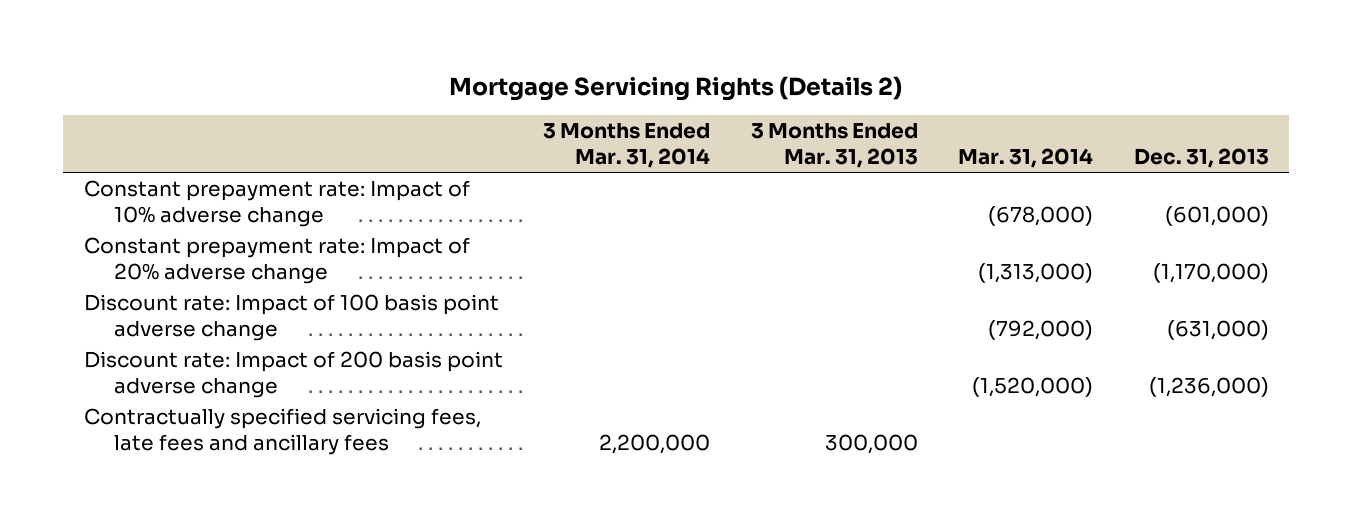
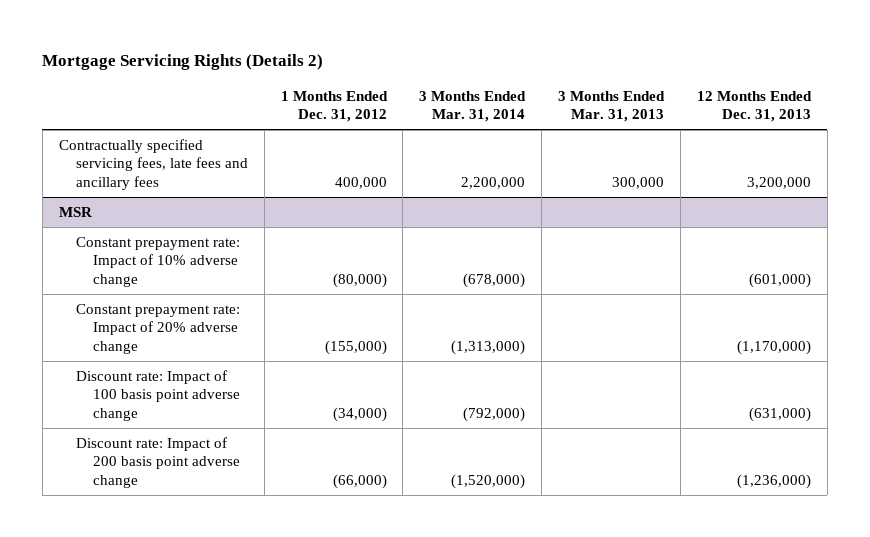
[958,148,1094,169] Mar. 31, 2014 -> none
[1133,148,1269,169] Dec. 31, 2013 -> none
none -> [280,90,388,123] 1 Months Ended Dec. 31, 2012
none -> [697,90,813,123] 12 Months Ended Dec. 31, 2013
[83,180,470,227] Constant prepayment rate: Impact of 10% adverse change -> none
[83,237,470,284] Constant prepayment rate: Impact of 20% adverse change -> none
[83,294,499,341] Discount rate: Impact of 100 basis point adverse change -> none
[83,351,503,398] Discount rate: Impact of 200 basis point adverse change -> none
none -> [58,206,92,217] MSR
none -> [75,236,240,287] Constant prepayment rate: Impact of 10% adverse change
none -> [75,303,240,354] Constant prepayment rate: Impact of 20% adverse change
none -> [75,369,240,421] Discount rate: Impact of 100 basis point adverse change
none -> [75,436,240,488] Discount rate: Impact of 200 basis point adverse change

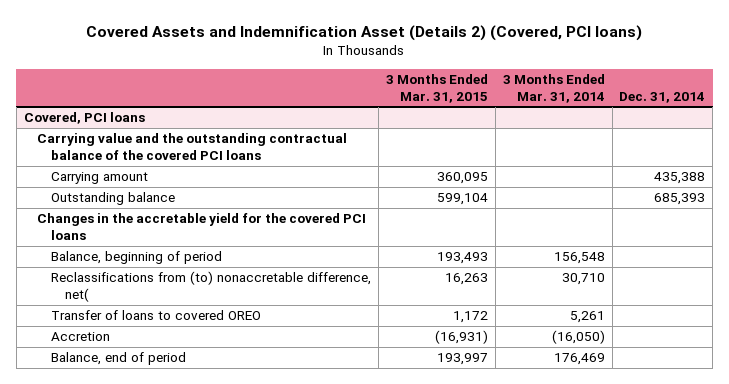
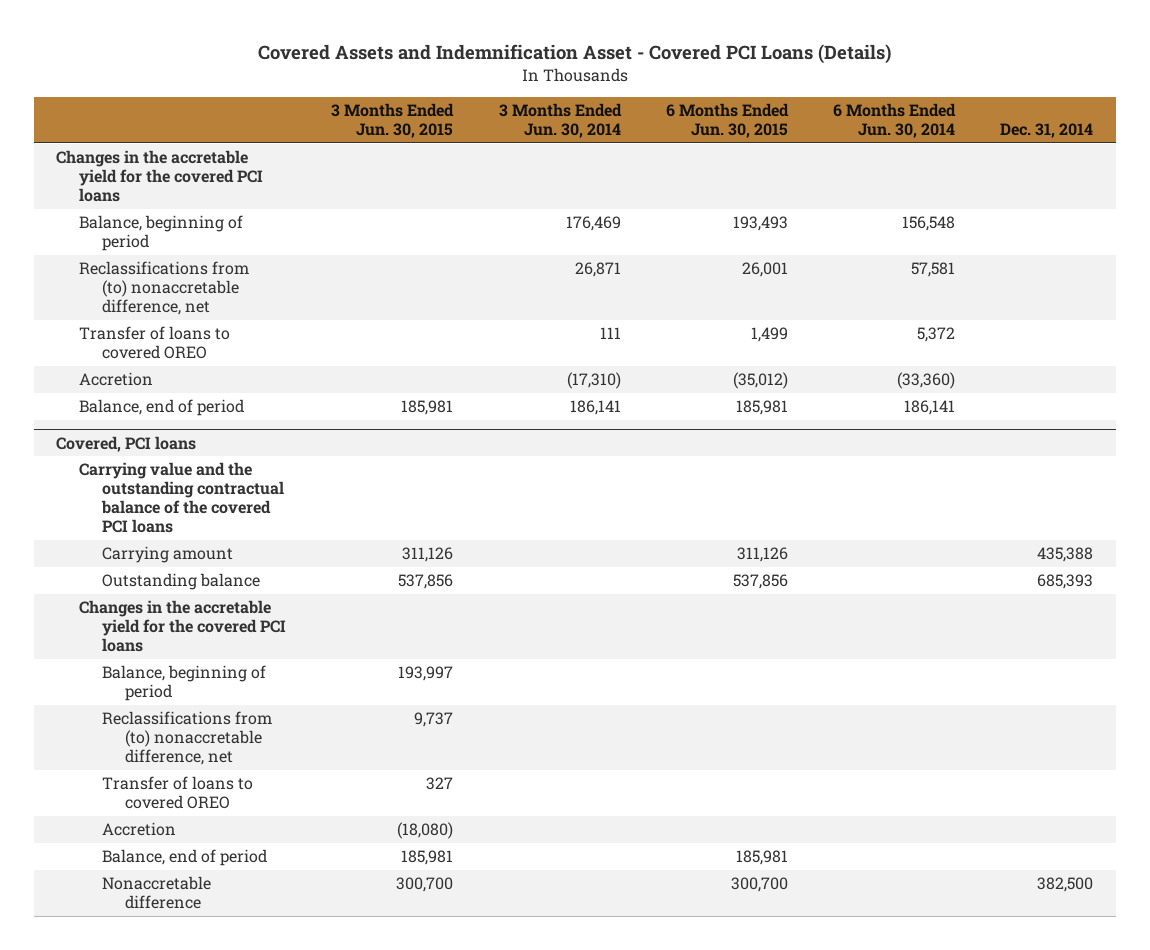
[86,25,643,42] Covered Assets and Indemnification Asset (Details 2) (Covered, PCI loans) -> [257,43,891,64] Covered Assets and Indemnification Asset - Covered PCI Loans (Details)
[385,73,488,103] 3 Months Ended Mar. 31, 2015 -> none
[502,73,605,103] 3 Months Ended Mar. 31, 2014 -> none
none -> [331,103,455,138] 3 Months Ended Jun. 30, 2015
none -> [498,103,622,138] 3 Months Ended Jun. 30, 2014
none -> [665,103,789,138] 6 Months Ended Jun. 30, 2015
none -> [833,103,957,138] 6 Months Ended Jun. 30, 2014
none -> [56,150,264,203] Changes in the accretable yield for the covered PCI loans
none -> [79,215,244,252] Balance, beginning of period
none -> [79,261,250,316] Reclassifications from (to) nonaccretable difference, net
none -> [79,326,231,360] Transfer of loans to covered OREO
none -> [79,372,154,387] Accretion
none -> [79,399,245,417] Balance, end of period
[51,271,372,302] Reclassifications from (to) nonaccretable difference, net( -> [102,711,273,766] Reclassifications from (to) nonaccretable difference, net
none -> [102,876,212,910] Nonaccretable difference

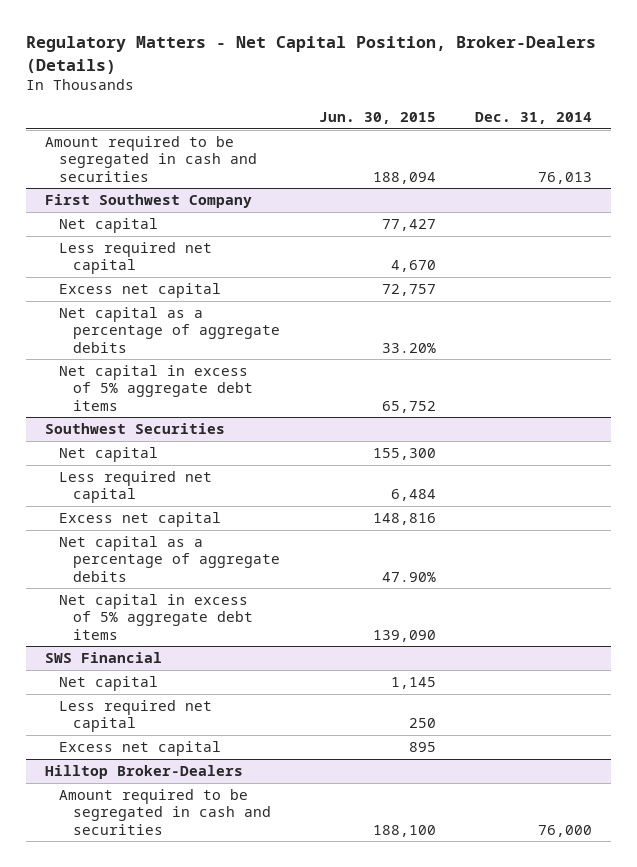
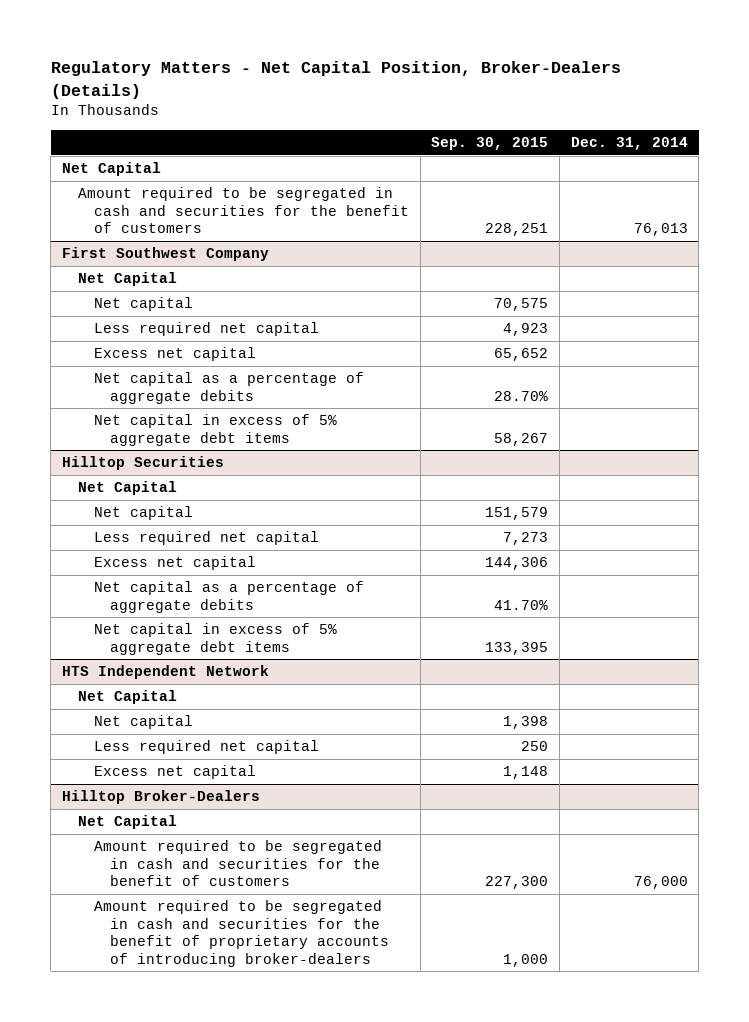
[318,111,436,124] Jun. 30, 2015 -> none
none -> [431,137,549,151] Sep. 30, 2015
none -> [61,162,161,177] Net Capital
[44,136,257,182] Amount required to be segregated in cash and securities -> [77,187,409,234] Amount required to be segregated in cash and securities for the benefit of customers
none -> [77,272,177,287] Net Capital
[44,423,225,435] Southwest Securities -> none
[58,447,158,463] Net capital -> none
[58,471,212,504] Less required net capital -> none
[58,512,221,528] Excess net capital -> none
[58,536,281,582] Net capital as a percentage of aggregate debits -> none
[58,594,254,640] Net capital in excess of 5% aggregate debt items -> none
[44,652,162,664] SWS Financial -> none
[58,676,158,692] Net capital -> none
[58,700,212,733] Less required net capital -> none
[58,741,221,757] Excess net capital -> none
none -> [61,456,224,471] Hilltop Securities
none -> [77,481,177,496] Net Capital
none -> [93,506,193,521] Net capital
none -> [93,531,319,546] Less required net capital
none -> [93,556,256,571] Excess net capital
none -> [93,581,364,613] Net capital as a percentage of aggregate debits
none -> [93,623,337,655] Net capital in excess of 5% aggregate debt items
none -> [61,665,269,680] HTS Independent Network
none -> [77,690,177,705] Net Capital
none -> [93,715,193,730] Net capital
none -> [93,740,319,755] Less required net capital
none -> [93,765,256,780] Excess net capital
none -> [77,815,177,830] Net Capital
[58,789,272,835] Amount required to be segregated in cash and securities -> [93,840,382,887] Amount required to be segregated in cash and securities for the benefit of customers
none -> [93,900,390,967] Amount required to be segregated in cash and securities for the benefit of proprietary accounts of introducing broker-dealers

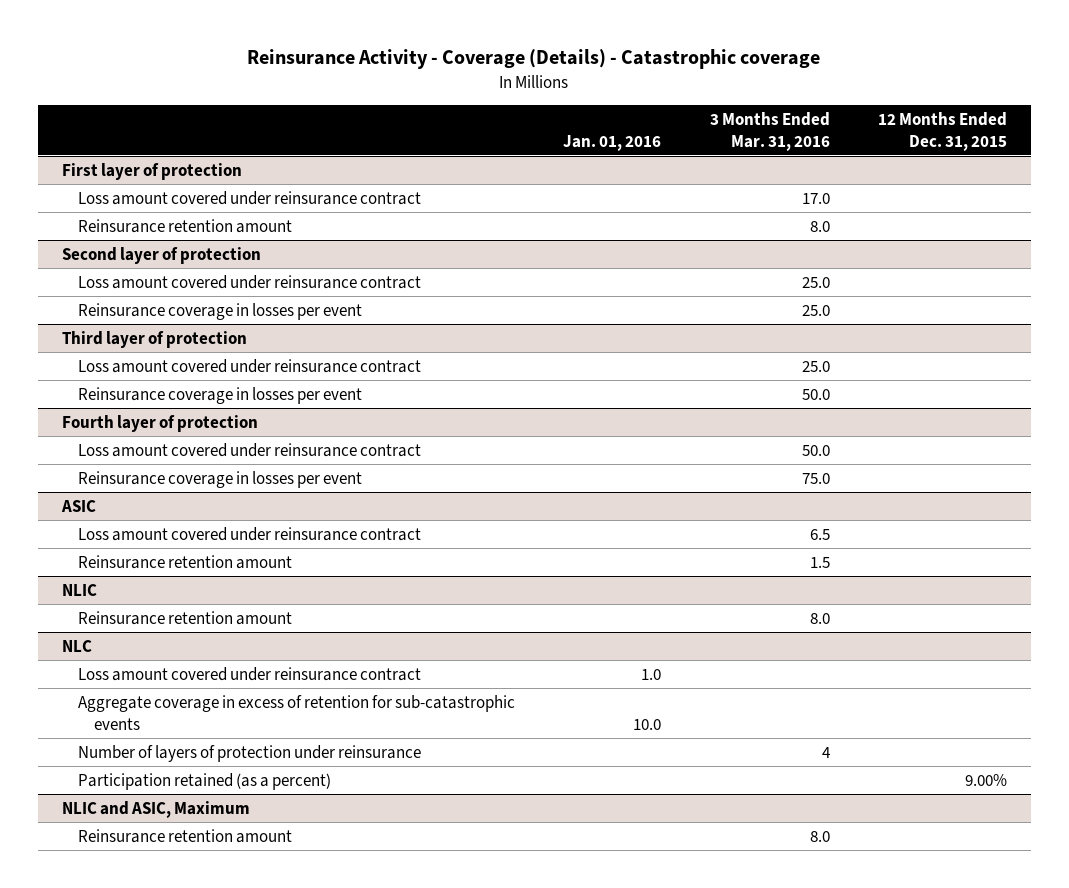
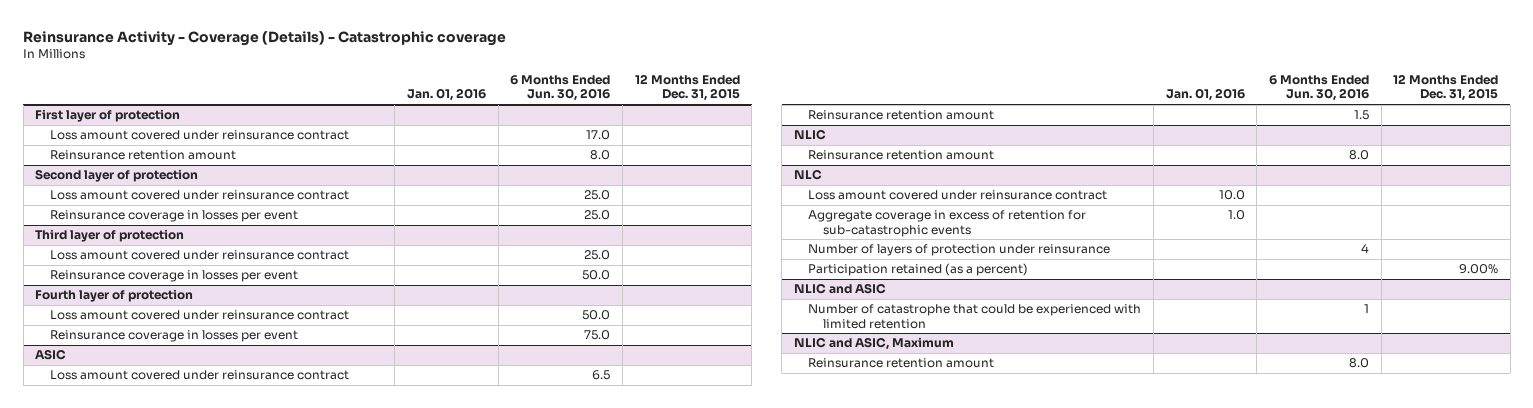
[709,111,830,151] 3 Months Ended Mar. 31, 2016 -> none
none -> [510,75,611,102] 6 Months Ended Jun. 30, 2016
[641,668,662,680] 1.0 -> [1218,190,1245,201] 10.0
[633,718,662,730] 10.0 -> [1227,210,1245,221] 1.0
none -> [793,283,886,295] NLIC and ASIC
none -> [808,304,1142,329] Number of catastrophe that could be experienced with limited retention

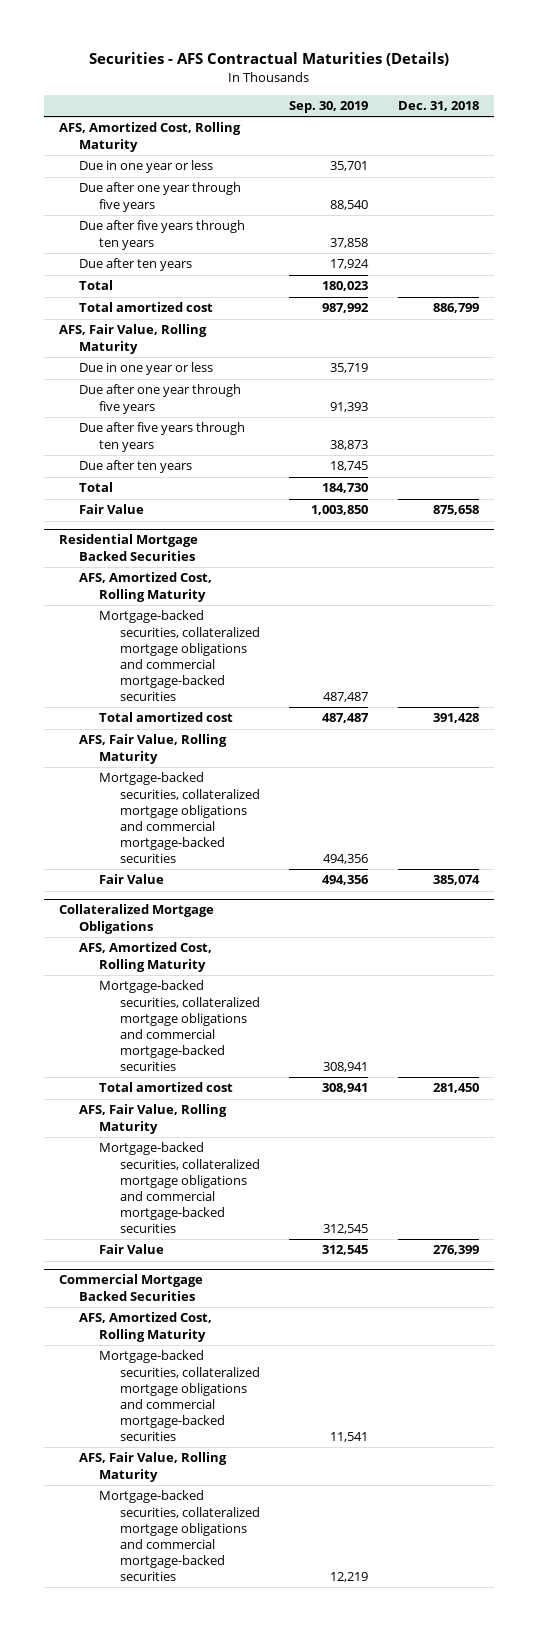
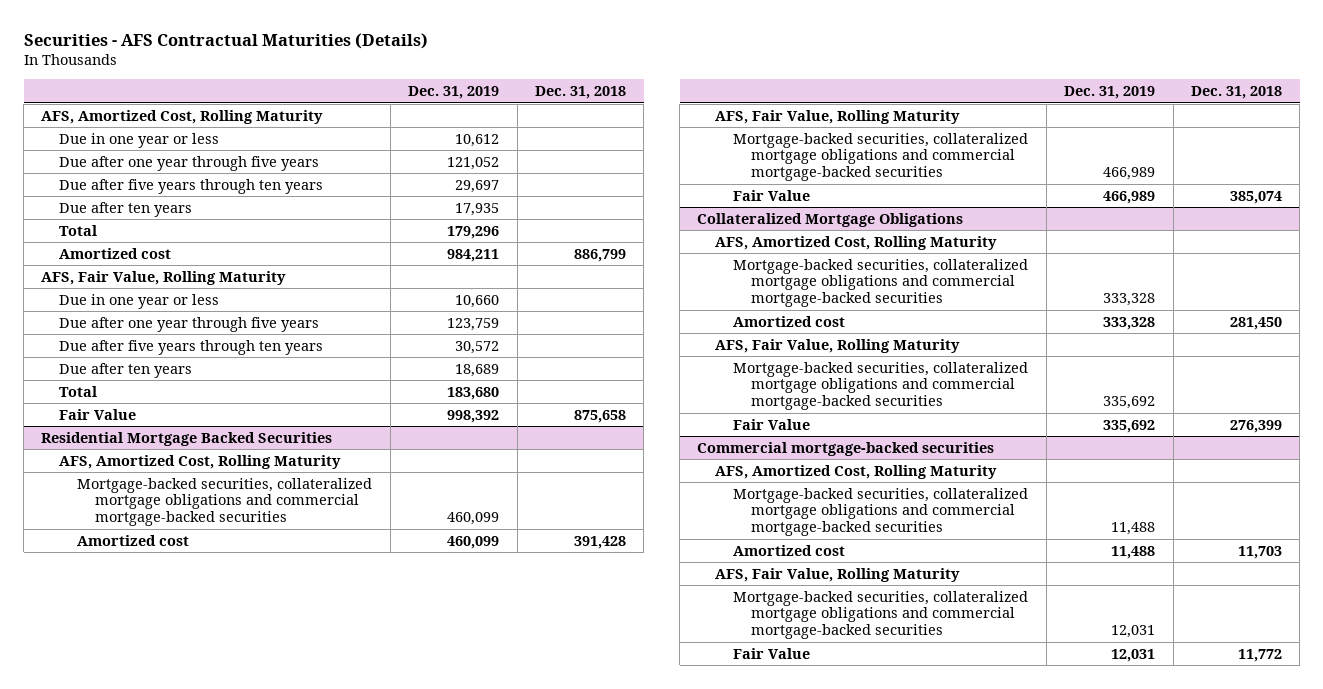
[289,100,369,113] Sep. 30, 2019 -> none
none -> [408,86,500,100] Dec. 31, 2019
[79,302,214,313] Total amortized cost -> [59,247,172,259] Amortized cost
[99,712,234,723] Total amortized cost -> [77,534,190,546] Amortized cost
[99,1082,234,1093] Total amortized cost -> [733,315,846,327] Amortized cost
[59,1274,204,1301] Commercial Mortgage Backed Securities -> [697,441,995,456] Commercial mortgage-backed securities
none -> [733,544,846,556] Amortized cost
none -> [733,647,811,659] Fair Value

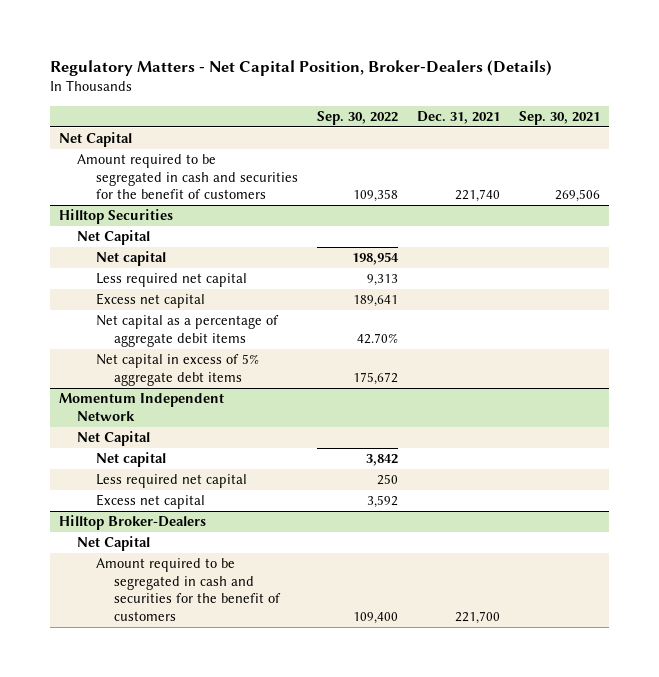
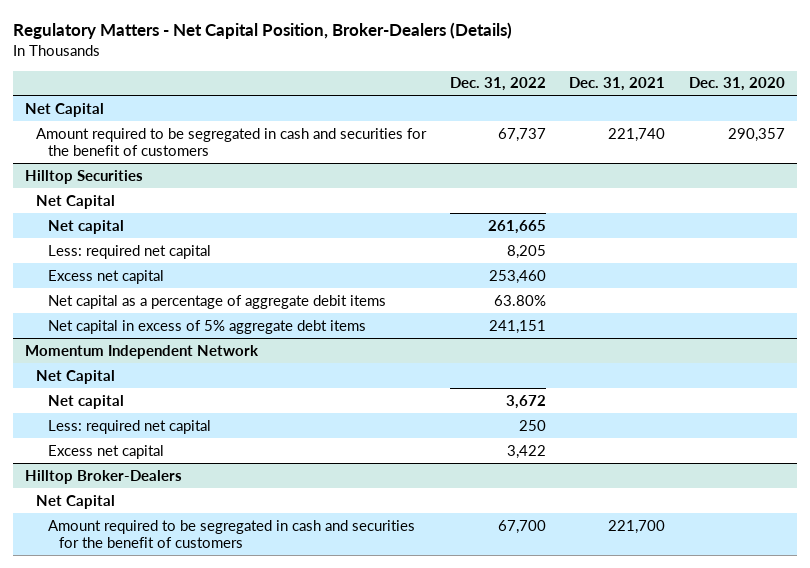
[316,110,398,125] Sep. 30, 2022 -> none
[518,110,600,125] Sep. 30, 2021 -> none
none -> [449,77,546,92] Dec. 31, 2022
none -> [689,77,786,92] Dec. 31, 2020
[95,273,247,288] Less required net capital -> [47,244,211,259] Less: required net capital
[95,474,247,489] Less required net capital -> [47,419,211,434] Less: required net capital

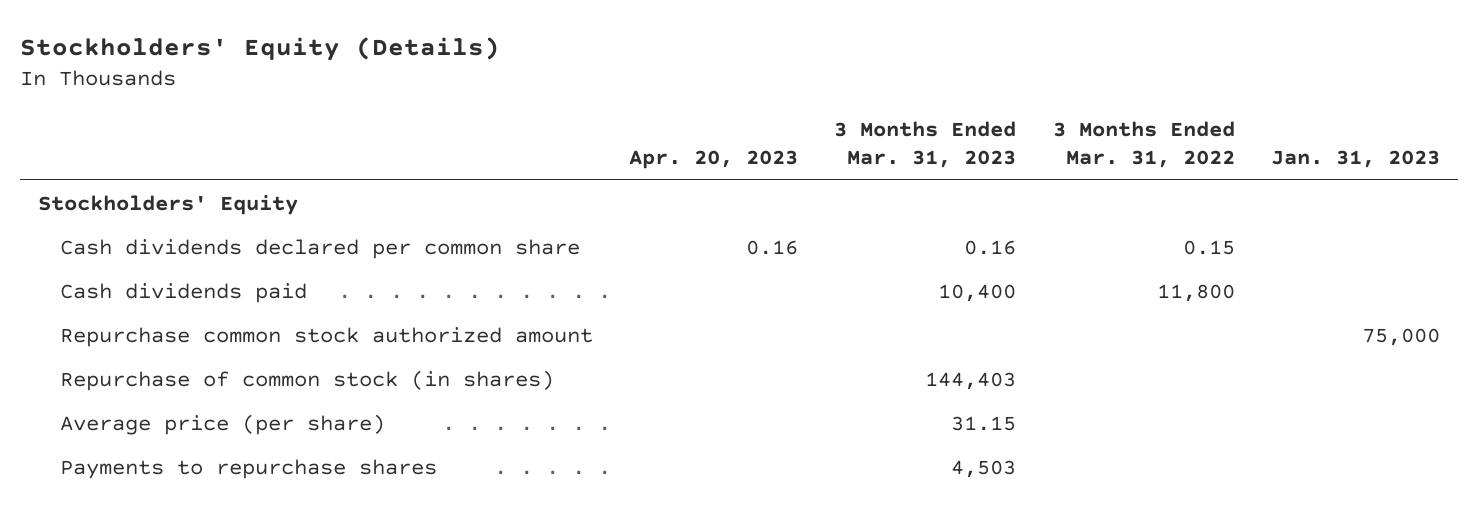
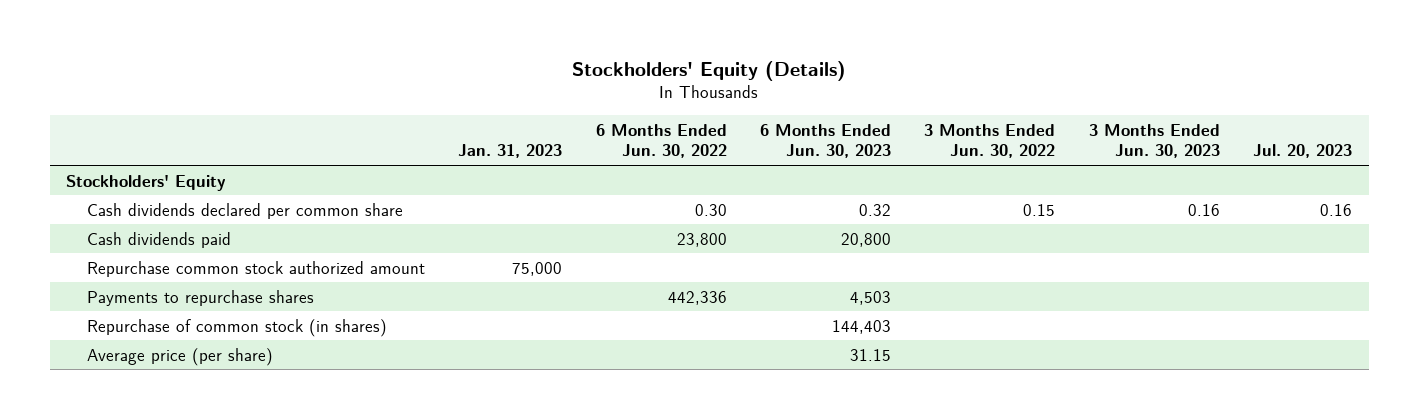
[629,150,799,170] Apr. 20, 2023 -> none
[834,121,1017,169] 3 Months Ended Mar. 31, 2023 -> none
[1052,121,1235,169] 3 Months Ended Mar. 31, 2022 -> none
none -> [595,123,727,159] 6 Months Ended Jun. 30, 2022
none -> [760,123,892,159] 6 Months Ended Jun. 30, 2023
none -> [924,123,1056,159] 3 Months Ended Jun. 30, 2022
none -> [1088,123,1220,159] 3 Months Ended Jun. 30, 2023
none -> [1253,144,1353,159] Jul. 20, 2023
[60,458,438,479] Payments to repurchase shares -> [87,289,315,306] Payments to repurchase shares

